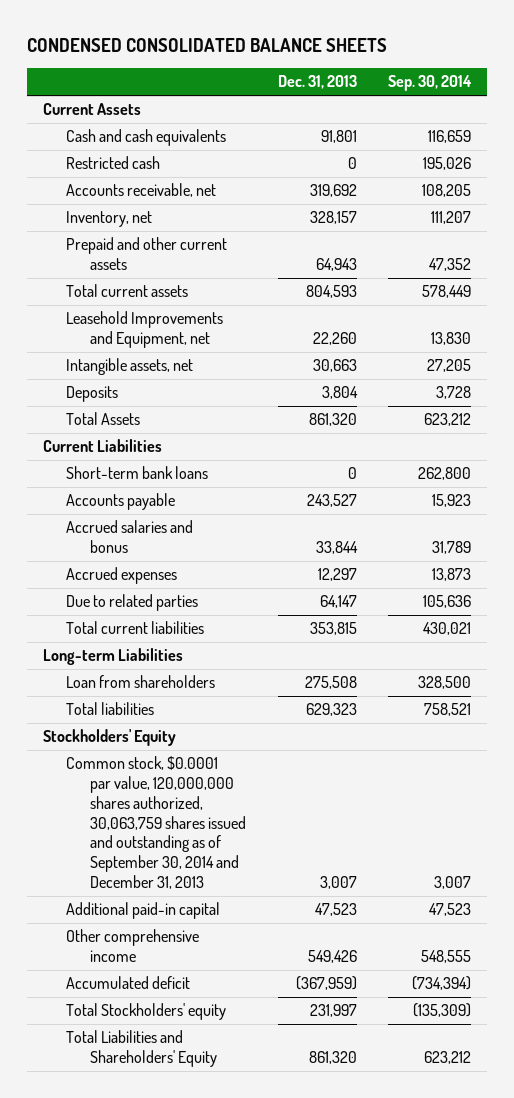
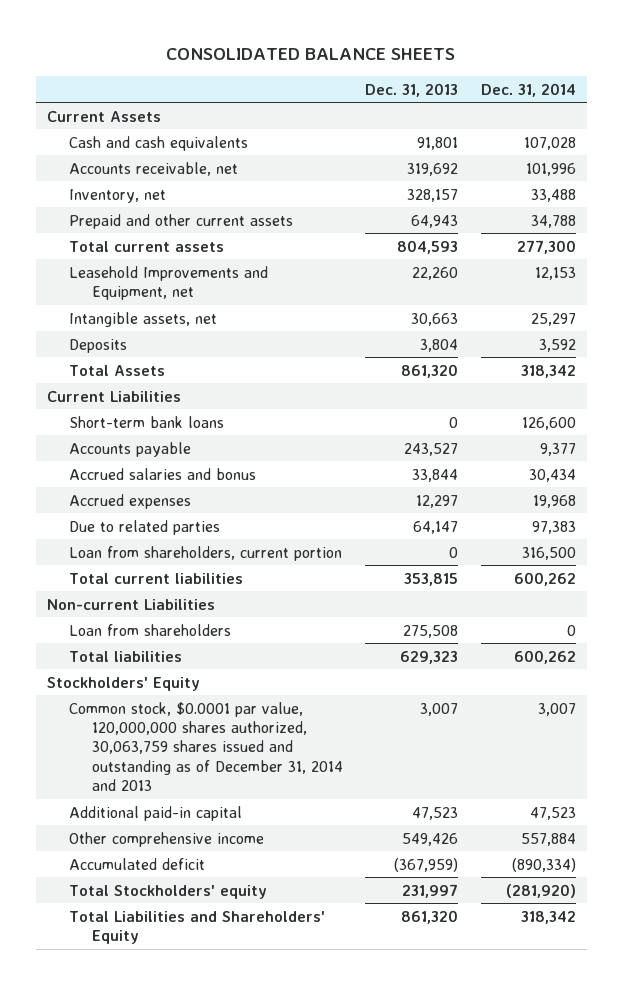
[26,37,387,52] CONDENSED CONSOLIDATED BALANCE SHEETS -> [166,48,456,61] CONSOLIDATED BALANCE SHEETS
[388,75,473,92] Sep. 30, 2014 -> none
none -> [480,82,576,97] Dec. 31, 2014
[66,156,161,170] Restricted cash -> none
none -> [69,545,343,561] Loan from shareholders, current portion
[42,648,183,666] Long-term Liabilities -> [46,598,215,610] Non-current Liabilities
[66,756,247,889] Common stock, $0.0001 par value, 120,000,000 shares authorized, 30,063,759 shares issued and outstanding as of September 30, 2014 and December 31, 2013 -> [69,701,344,792] Common stock, $0.0001 par value, 120,000,000 shares authorized, 30,063,759 shares issued and outstanding as of December 31, 2014 and 2013

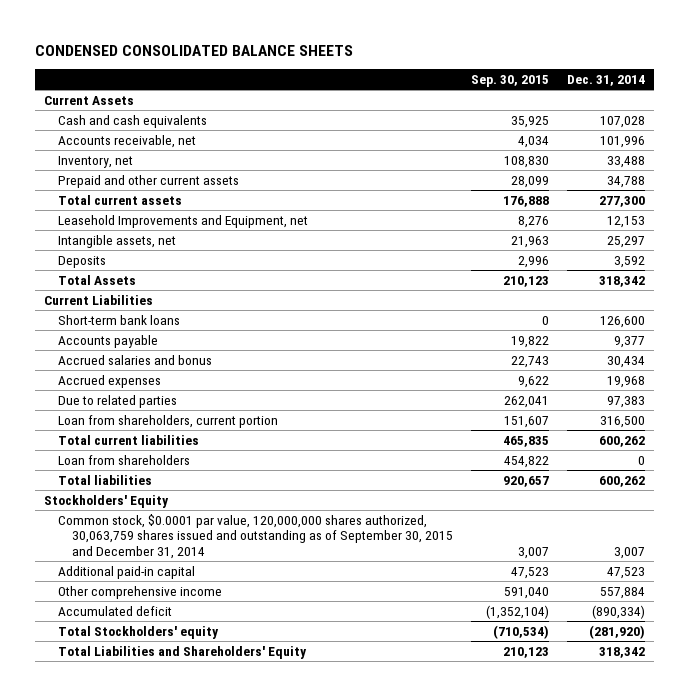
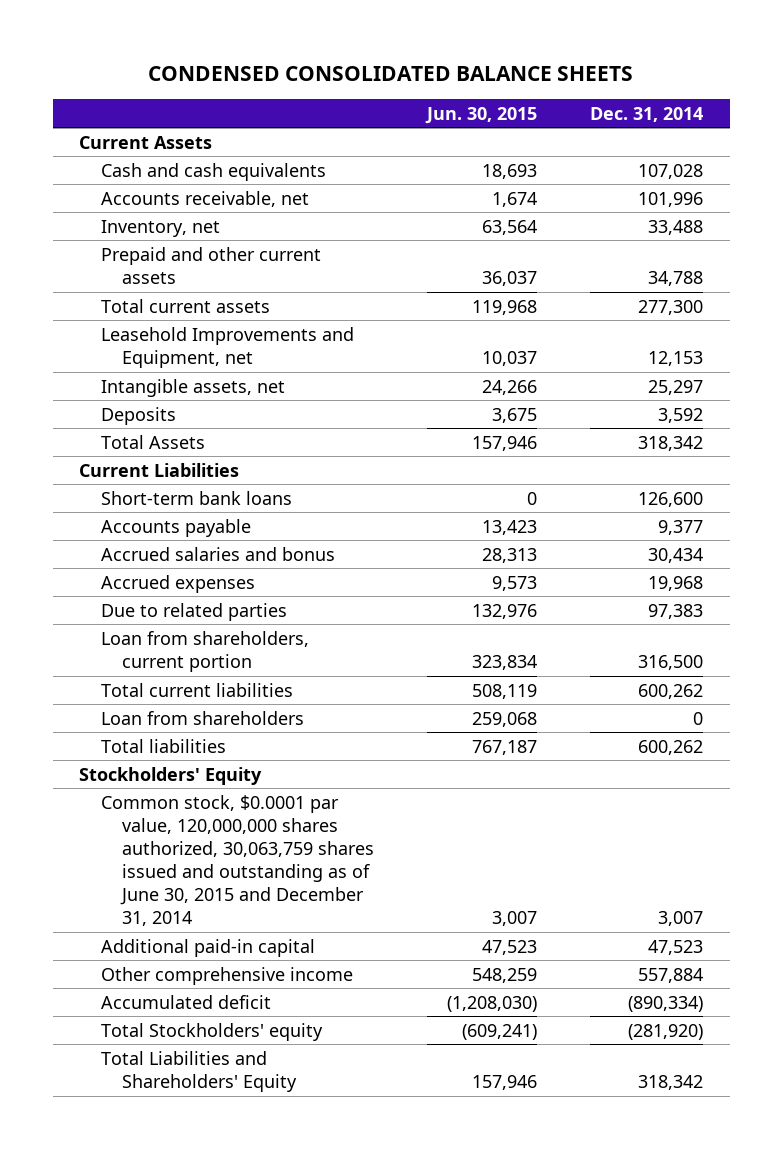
[470,74,549,87] Sep. 30, 2015 -> none
none -> [425,106,538,124] Jun. 30, 2015
[58,513,453,560] Common stock, $0.0001 par value, 120,000,000 shares authorized, 30,063,759 shares issued and outstanding as of September 30, 2015 and December 31, 2014 -> [100,794,375,927] Common stock, $0.0001 par value, 120,000,000 shares authorized, 30,063,759 shares issued and outstanding as of June 30, 2015 and December 31, 2014

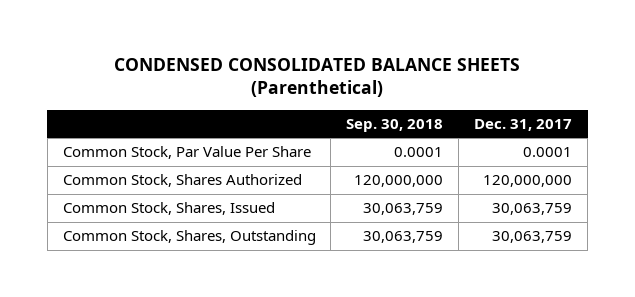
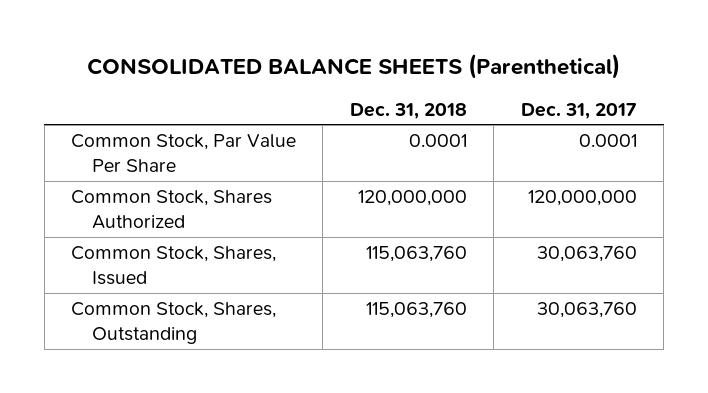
[114,57,521,98] CONDENSED CONSOLIDATED BALANCE SHEETS (Parenthetical) -> [86,54,620,80] CONSOLIDATED BALANCE SHEETS (Parenthetical)
[346,118,444,132] Sep. 30, 2018 -> none
none -> [349,102,467,119] Dec. 31, 2018
[492,203,573,216] 30,063,759 -> [536,245,637,262] 30,063,760
[492,231,573,244] 30,063,759 -> [536,301,637,318] 30,063,760

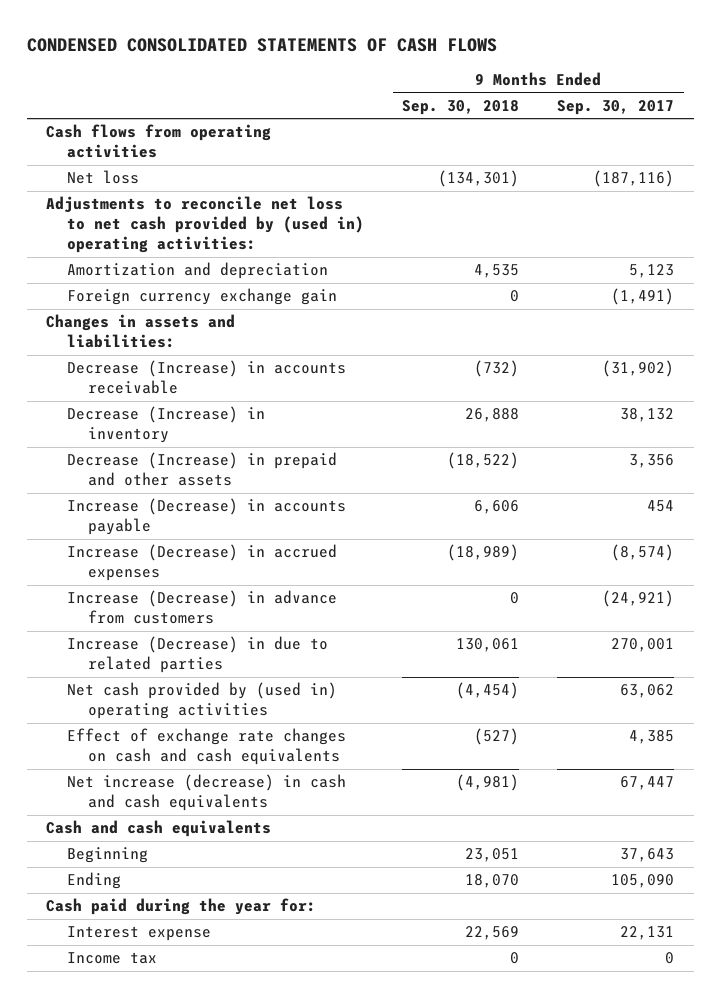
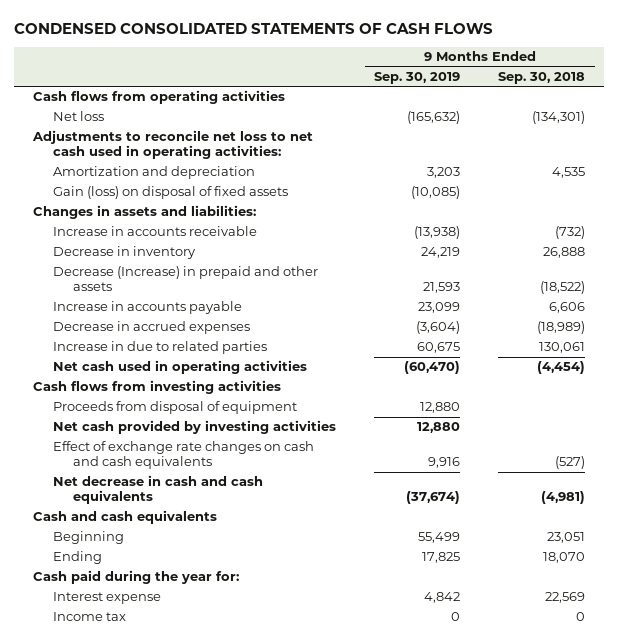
[557,99,675,115] Sep. 30, 2017 -> none
none -> [374,71,461,84] Sep. 30, 2019
[45,196,365,254] Adjustments to reconcile net loss to net cash provided by (used in) operating activities: -> [32,130,314,160] Adjustments to reconcile net loss to net cash used in operating activities:
[67,288,338,306] Foreign currency exchange gain -> none
none -> [52,186,288,200] Gain (loss) on disposal of fixed assets
[67,360,347,395] Decrease (Increase) in accounts receivable -> [52,226,257,237] Increase in accounts receivable
[67,406,266,444] Decrease (Increase) in inventory -> [52,246,196,260] Decrease in inventory
[67,590,338,625] Increase (Decrease) in advance from customers -> none
[67,498,347,536] Increase (Decrease) in accounts payable -> [52,301,242,315] Increase in accounts payable
[67,544,338,582] Increase (Decrease) in accrued expenses -> [52,321,250,335] Decrease in accrued expenses
[67,636,329,674] Increase (Decrease) in due to related parties -> [52,341,267,355] Increase in due to related parties
[67,682,338,720] Net cash provided by (used in) operating activities -> [52,360,307,375] Net cash used in operating activities
none -> [33,380,282,395] Cash flows from investing activities
none -> [52,401,297,415] Proceeds from disposal of equipment
none -> [52,420,336,435] Net cash provided by investing activities
[67,774,347,812] Net increase (decrease) in cash and cash equivalents -> [52,475,263,505] Net decrease in cash and cash equivalents

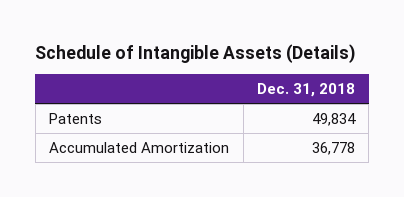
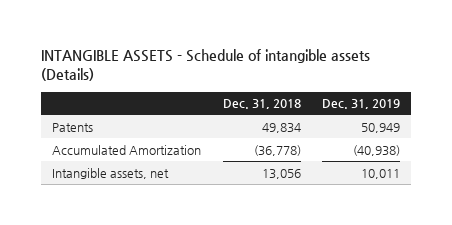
[35,43,357,63] Schedule of Intangible Assets (Details) -> [41,49,371,82] INTANGIBLE ASSETS - Schedule of intangible assets (Details)
none -> [322,99,401,110] Dec. 31, 2019
[312,142,356,156] 36,778 -> [253,144,301,156] (36,778)
none -> [52,167,170,179] Intangible assets, net

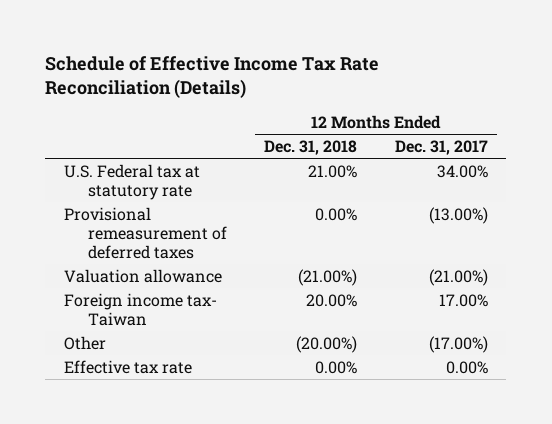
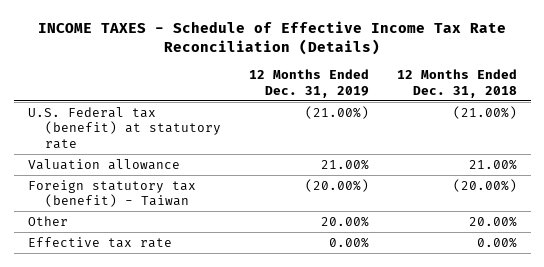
[45,55,380,99] Schedule of Effective Income Tax Rate Reconciliation (Details) -> [38,20,507,55] INCOME TAXES - Schedule of Effective Income Tax Rate Reconciliation (Details)
[394,139,488,155] Dec. 31, 2017 -> none
none -> [248,68,369,98] 12 Months Ended Dec. 31, 2019
[63,206,227,259] Provisional remeasurement of deferred taxes -> none
[63,163,200,200] U.S. Federal tax at statutory rate -> [27,106,221,150] U.S. Federal tax (benefit) at statutory rate
[308,164,358,178] 21.00% -> [452,105,517,119] (21.00%)
[298,268,358,286] (21.00%) -> [468,158,517,170] 21.00%
[63,292,217,326] Foreign income tax- Taiwan -> [27,179,196,208] Foreign statutory tax (benefit) - Taiwan
[306,293,358,307] 20.00% -> [452,178,517,192] (20.00%)
[296,335,358,353] (20.00%) -> [468,215,517,227] 20.00%

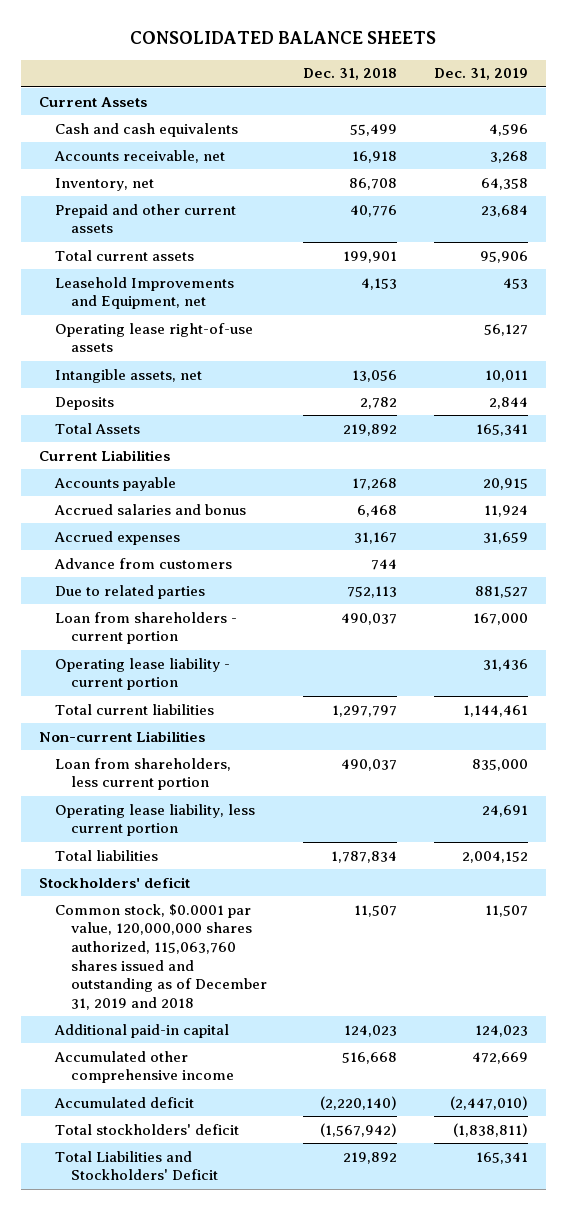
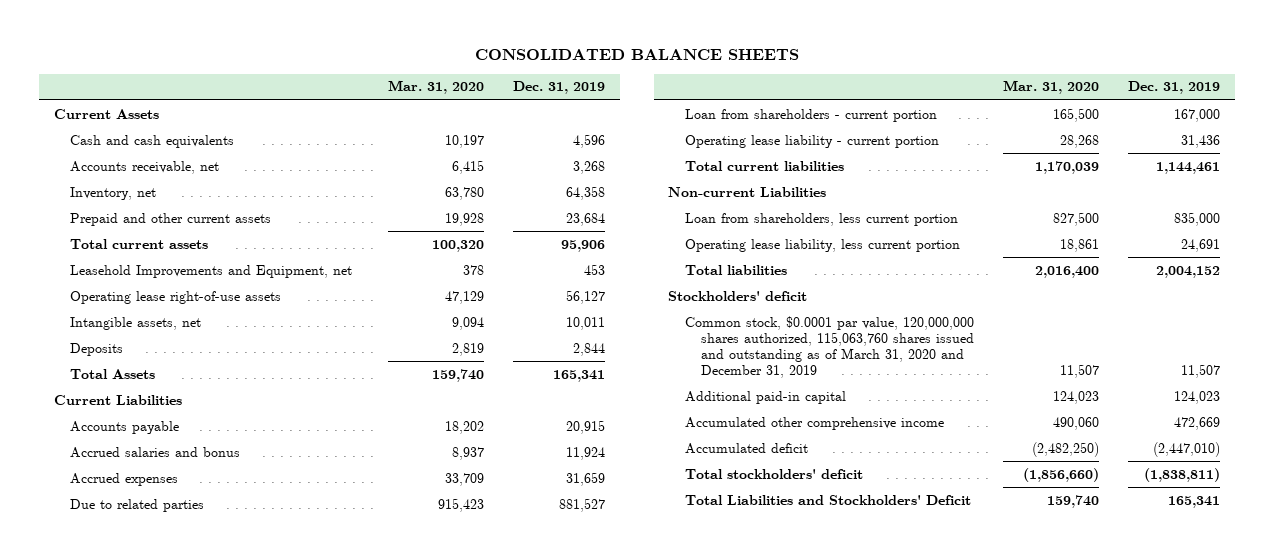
[303,68,398,81] Dec. 31, 2018 -> none
none -> [388,80,485,95] Mar. 31, 2020
[53,557,232,569] Advance from customers -> none
[54,903,267,1010] Common stock, $0.0001 par value, 120,000,000 shares authorized, 115,063,760 shares issued and outstanding as of December 31, 2019 and 2018 -> [684,315,975,378] Common stock, $0.0001 par value, 120,000,000 shares authorized, 115,063,760 shares issued and outstanding as of March 31, 2020 and December 31, 2019

